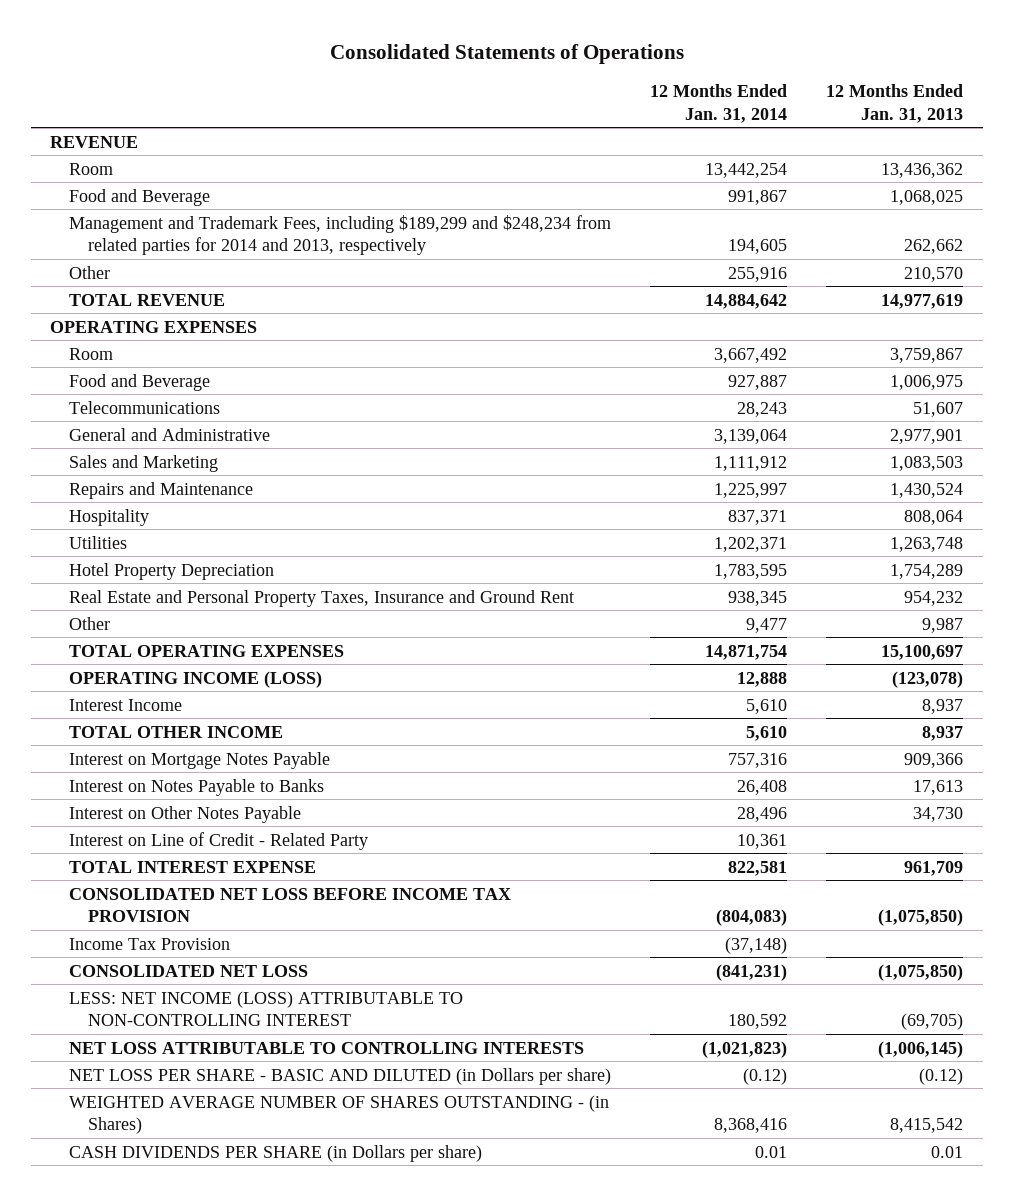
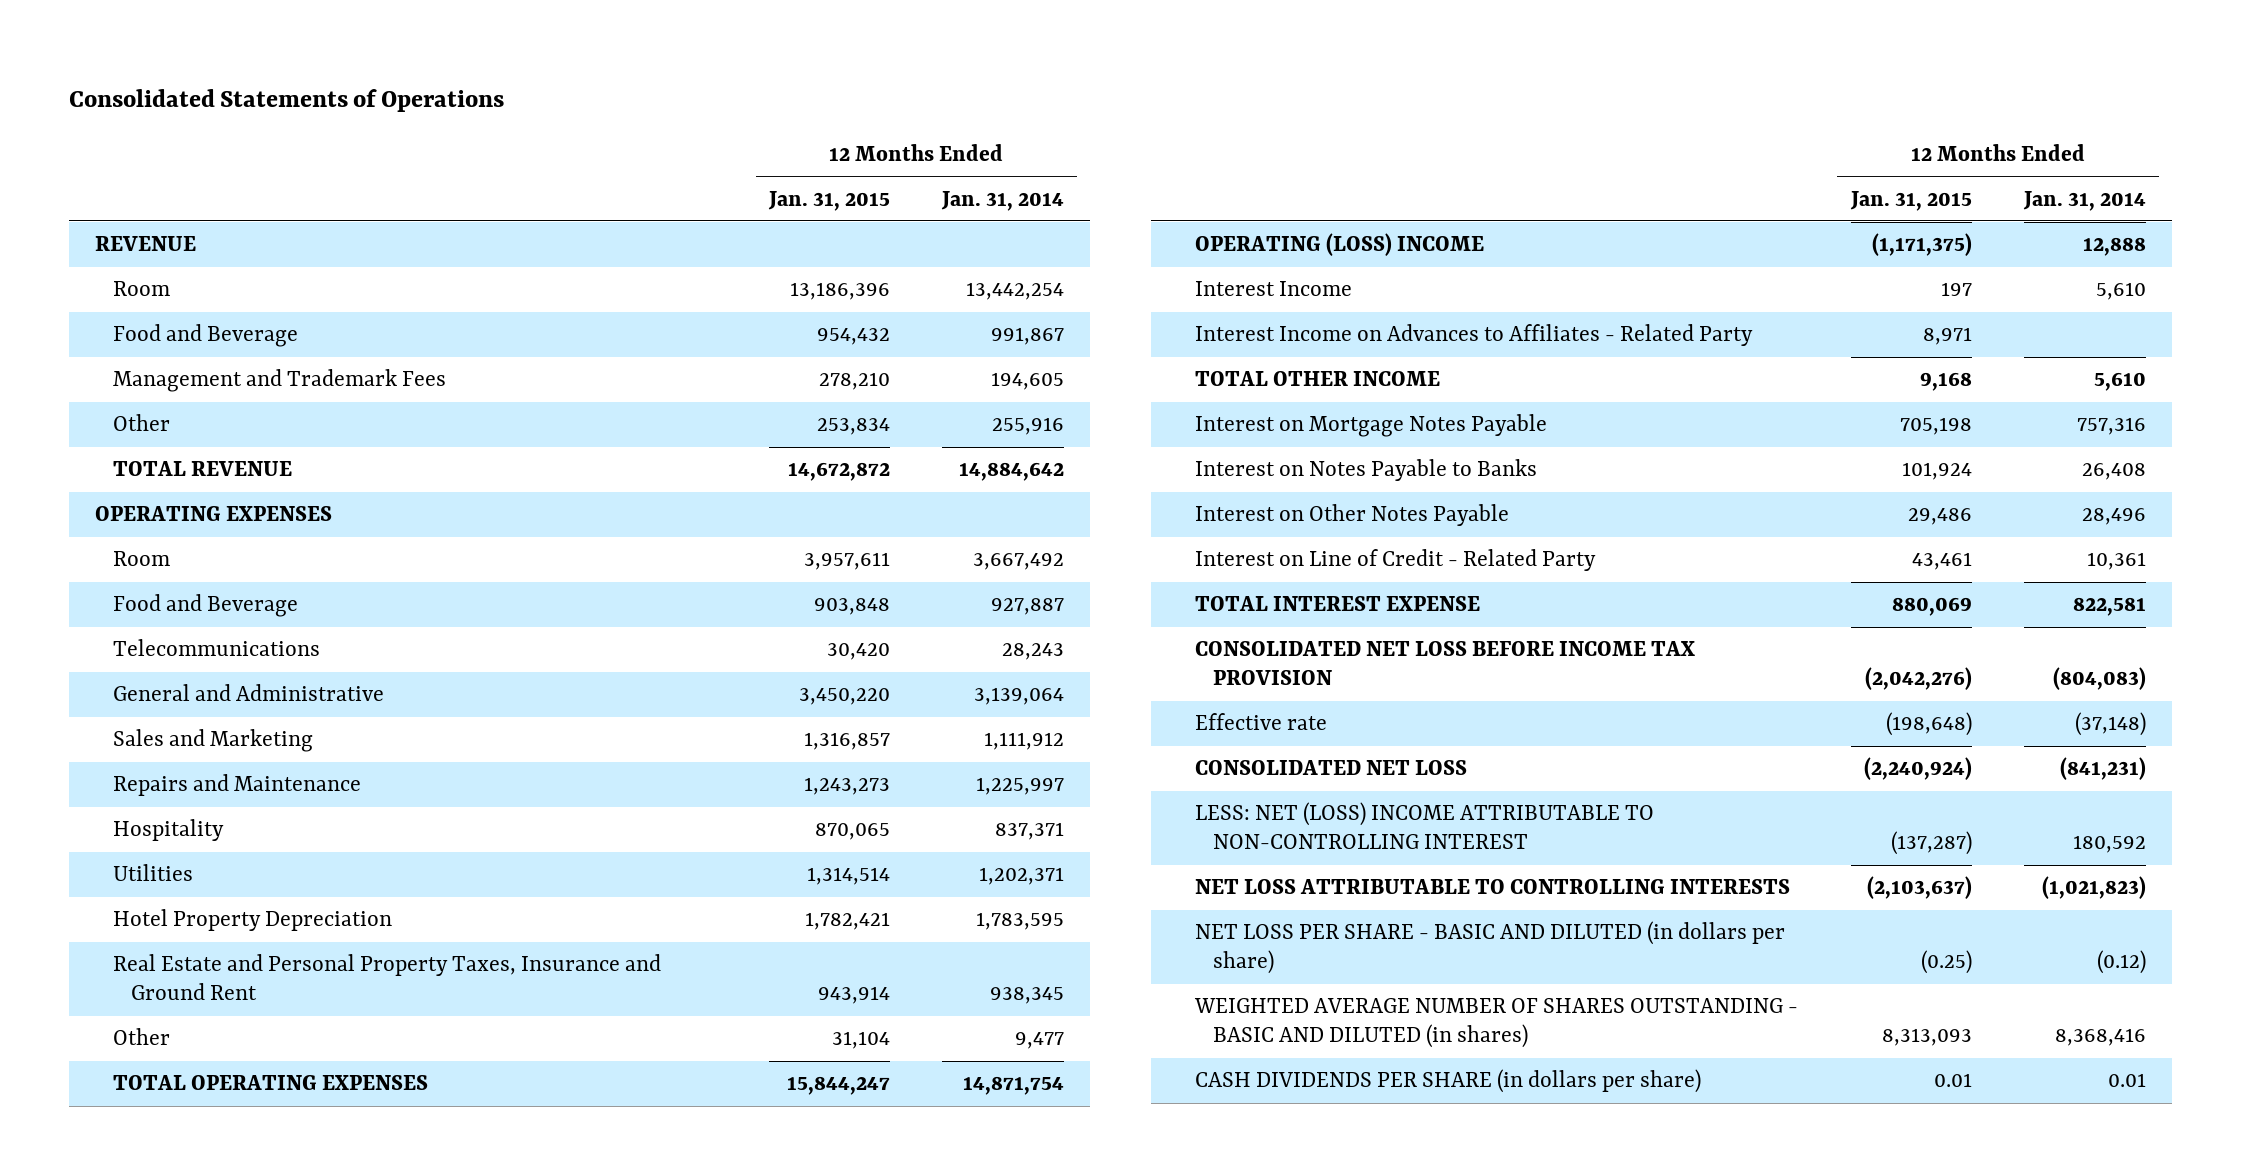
[826,83,964,123] 12 Months Ended Jan. 31, 2013 -> none
none -> [767,190,890,211] Jan. 31, 2015
[68,214,611,256] Management and Trademark Fees, including $189,299 and $248,234 from related parties for 2014 and 2013, respectively -> [113,369,447,393] Management and Trademark Fees
[68,670,322,688] OPERATING INCOME (LOSS) -> [1195,233,1485,257] OPERATING (LOSS) INCOME
none -> [1195,324,1754,347] Interest Income on Advances to Affiliates - Related Party
[68,937,230,950] Income Tax Provision -> [1195,713,1328,731] Effective rate
[68,990,463,1027] LESS: NET INCOME (LOSS) ATTRIBUTABLE TO NON-CONTROLLING INTEREST -> [1195,802,1655,850] LESS: NET (LOSS) INCOME ATTRIBUTABLE TO NON-CONTROLLING INTEREST
[68,1067,611,1085] NET LOSS PER SHARE - BASIC AND DILUTED (in Dollars per share) -> [1195,921,1786,975] NET LOSS PER SHARE - BASIC AND DILUTED (in dollars per share)
[68,1094,609,1135] WEIGHTED AVERAGE NUMBER OF SHARES OUTSTANDING - (in Shares) -> [1194,998,1799,1049] WEIGHTED AVERAGE NUMBER OF SHARES OUTSTANDING - BASIC AND DILUTED (in shares)
[68,1144,482,1162] CASH DIVIDENDS PER SHARE (in Dollars per share) -> [1195,1069,1702,1094] CASH DIVIDENDS PER SHARE (in dollars per share)

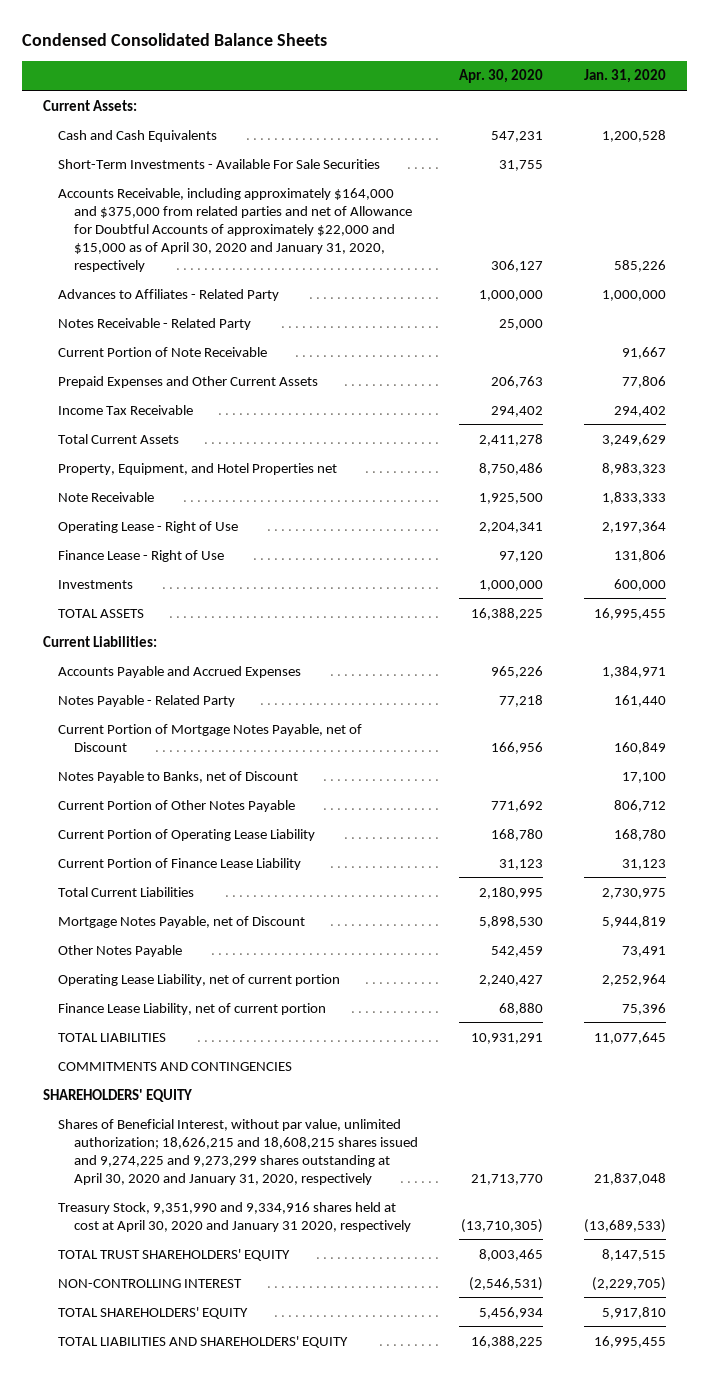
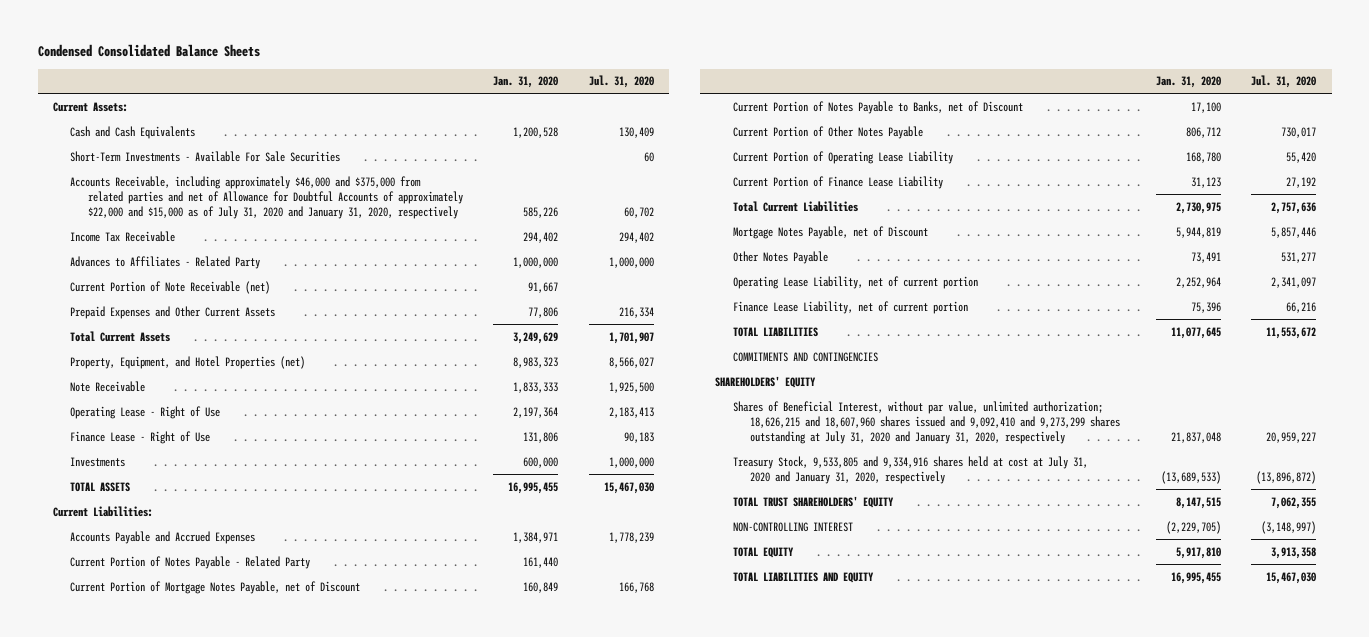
[459,69,544,84] Apr. 30, 2020 -> none
none -> [589,75,655,89] Jul. 31, 2020
[58,187,412,272] Accounts Receivable, including approximately $164,000 and $375,000 from related parties and net of Allowance for Doubtful Accounts of approximately $22,000 and $15,000 as of April 30, 2020 and January 31, 2020, respectively -> [70,175,463,219] Accounts Receivable, including approximately $46,000 and $375,000 from related parties and net of Allowance for Doubtful Accounts of approximately $22,000 and $15,000 as of July 31, 2020 and January 31, 2020, respectively
[58,404,194,415] Income Tax Receivable -> [70,230,176,242] Income Tax Receivable
[58,317,252,330] Notes Receivable - Related Party -> none
[58,346,268,357] Current Portion of Note Receivable -> [70,280,271,294] Current Portion of Note Receivable (net)
[58,462,338,475] Property, Equipment, and Hotel Properties net -> [70,355,306,369] Property, Equipment, and Hotel Properties (net)
[58,694,236,707] Notes Payable - Related Party -> [70,555,311,569] Current Portion of Notes Payable - Related Party
[58,770,299,783] Notes Payable to Banks, net of Discount -> [732,100,1023,114] Current Portion of Notes Payable to Banks, net of Discount
[58,1118,418,1185] Shares of Beneficial Interest, without par value, unlimited authorization; 18,626,215 and 18,608,215 shares issued and 9,274,225 and 9,273,299 shares outstanding at April 30, 2020 and January 31, 2020, respectively -> [732,400,1121,444] Shares of Beneficial Interest, without par value, unlimited authorization; 18,626,215 and 18,607,960 shares issued and 9,092,410 and 9,273,299 shares outstanding at July 31, 2020 and January 31, 2020, respectively
[58,1201,411,1232] Treasury Stock, 9,351,990 and 9,334,916 shares held at cost at April 30, 2020 and January 31 2020, respectively -> [732,455,1088,484] Treasury Stock, 9,533,805 and 9,334,916 shares held at cost at July 31, 2020 and January 31, 2020, respectively
[58,1306,249,1319] TOTAL SHAREHOLDERS' EQUITY -> [732,546,794,558] TOTAL EQUITY
[58,1335,349,1348] TOTAL LIABILITIES AND SHAREHOLDERS' EQUITY -> [732,571,874,583] TOTAL LIABILITIES AND EQUITY

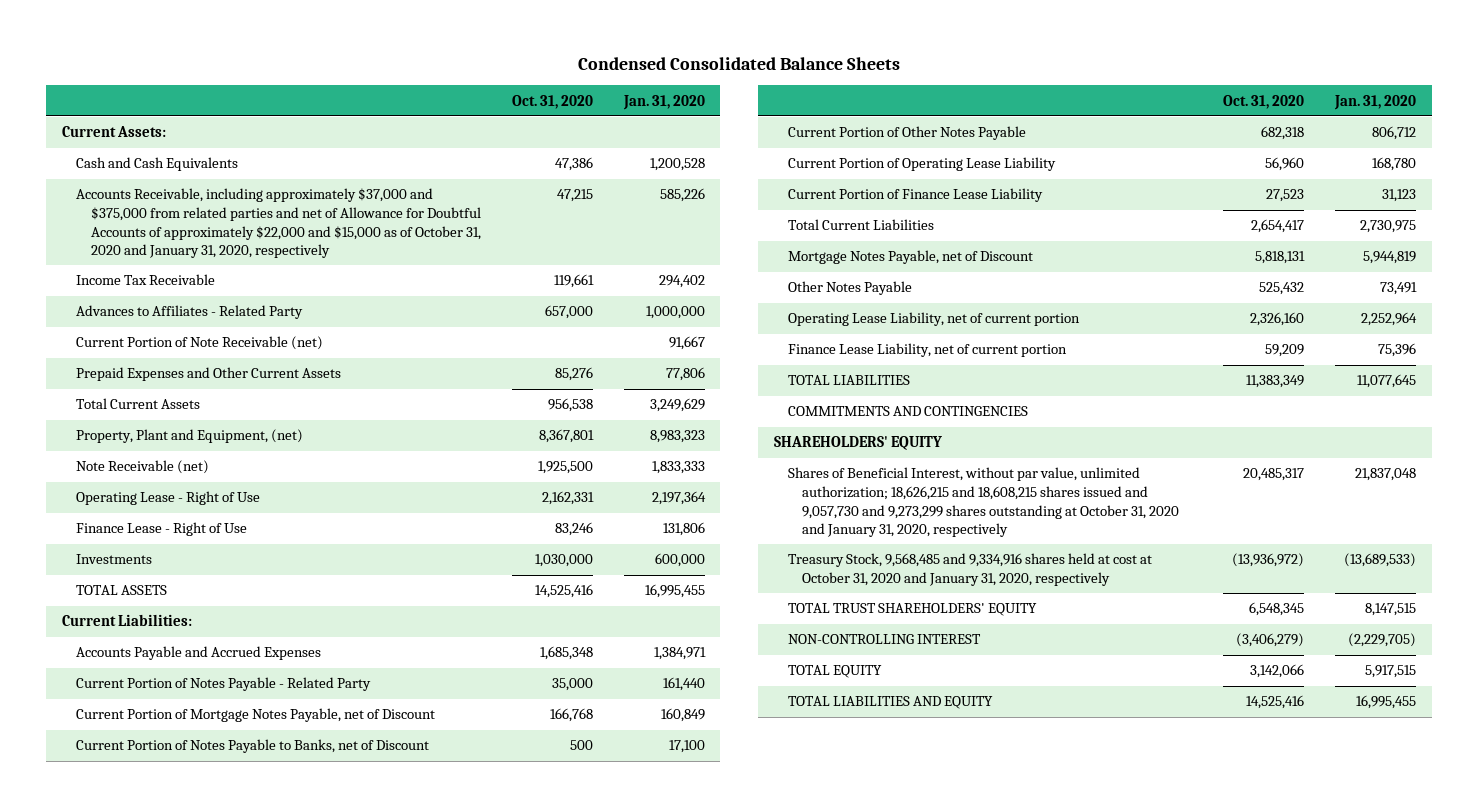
[589,75,655,89] Jul. 31, 2020 -> none
none -> [511,94,593,109] Oct. 31, 2020
[70,150,341,162] Short-Term Investments - Available For Sale Securities -> none
[70,175,463,219] Accounts Receivable, including approximately $46,000 and $375,000 from related parties and net of Allowance for Doubtful Accounts of approximately $22,000 and $15,000 as of July 31, 2020 and January 31, 2020, respectively -> [76,188,481,259] Accounts Receivable, including approximately $37,000 and $375,000 from related parties and net of Allowance for Doubtful Accounts of approximately $22,000 and $15,000 as of October 31, 2020 and January 31, 2020, respectively
[70,355,306,369] Property, Equipment, and Hotel Properties (net) -> [76,429,304,444] Property, Plant and Equipment, (net)
[70,380,146,392] Note Receivable -> [76,460,210,475] Note Receivable (net)
[732,400,1121,444] Shares of Beneficial Interest, without par value, unlimited authorization; 18,626,215 and 18,607,960 shares issued and 9,092,410 and 9,273,299 shares outstanding at July 31, 2020 and January 31, 2020, respectively -> [788,467,1180,538] Shares of Beneficial Interest, without par value, unlimited authorization; 18,626,215 and 18,608,215 shares issued and 9,057,730 and 9,273,299 shares outstanding at October 31, 2020 and January 31, 2020, respectively
[732,455,1088,484] Treasury Stock, 9,533,805 and 9,334,916 shares held at cost at July 31, 2020 and January 31, 2020, respectively -> [788,553,1153,587] Treasury Stock, 9,568,485 and 9,334,916 shares held at cost at October 31, 2020 and January 31, 2020, respectively
[1175,546,1221,559] 5,917,810 -> [1365,665,1417,679] 5,917,515

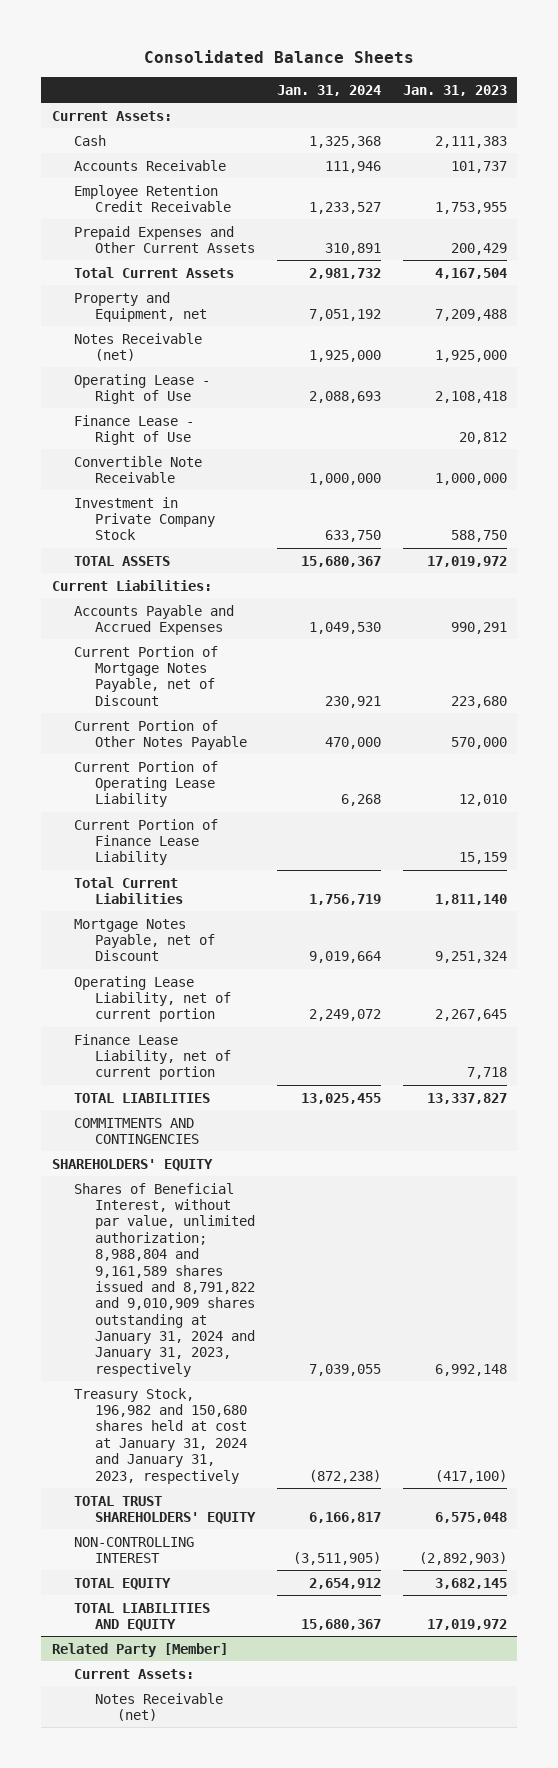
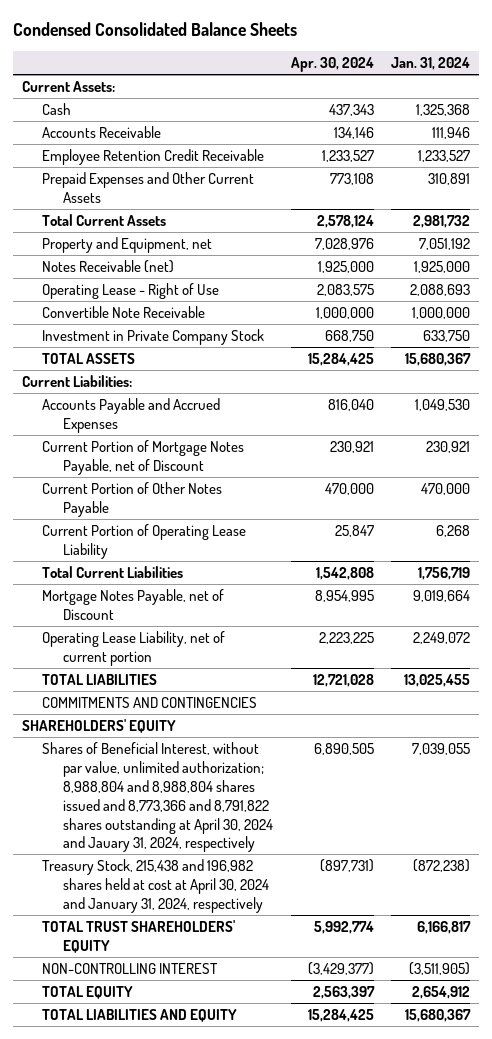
[144,50,415,64] Consolidated Balance Sheets -> [12,22,297,37] Condensed Consolidated Balance Sheets
[402,84,507,96] Jan. 31, 2023 -> none
none -> [290,57,374,73] Apr. 30, 2024
[73,414,194,445] Finance Lease - Right of Use -> none
[73,818,218,866] Current Portion of Finance Lease Liability -> none
[73,1033,232,1081] Finance Lease Liability, net of current portion -> none
[73,1182,256,1377] Shares of Beneficial Interest, without par value, unlimited authorization; 8,988,804 and 9,161,589 shares issued and 8,791,822 and 9,010,909 shares outstanding at January 31, 2024 and January 31, 2023, respectively -> [42,742,274,853] Shares of Beneficial Interest, without par value, unlimited authorization; 8,988,804 and 8,988,804 shares issued and 8,773,366 and 8,791,822 shares outstanding at April 30, 2024 and Jauary 31, 2024, respectively
[73,1387,248,1484] Treasury Stock, 196,982 and 150,680 shares held at cost at January 31, 2024 and January 31, 2023, respectively -> [42,859,270,913] Treasury Stock, 215,438 and 196,982 shares held at cost at April 30, 2024 and January 31, 2024, respectively
[51,1642,228,1657] Related Party [Member] -> none
[73,1668,194,1679] Current Assets: -> none
[95,1692,224,1721] Notes Receivable (net) -> none

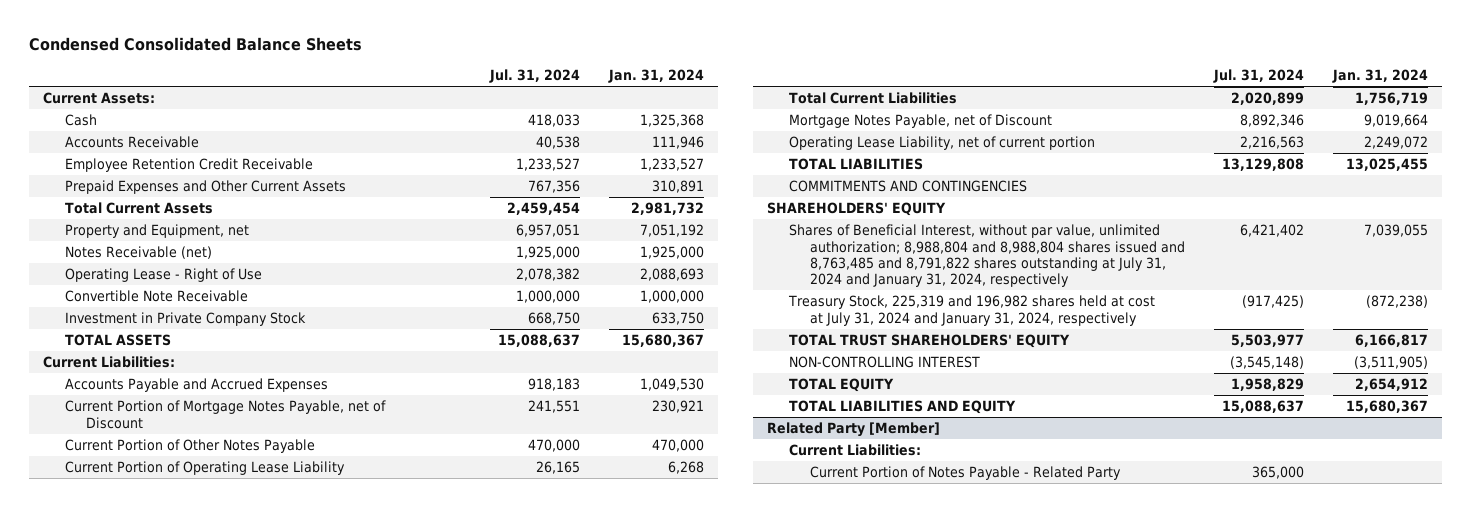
[290,57,374,73] Apr. 30, 2024 -> none
none -> [489,68,581,83] Jul. 31, 2024
[42,742,274,853] Shares of Beneficial Interest, without par value, unlimited authorization; 8,988,804 and 8,988,804 shares issued and 8,773,366 and 8,791,822 shares outstanding at April 30, 2024 and Jauary 31, 2024, respectively -> [788,224,1186,288] Shares of Beneficial Interest, without par value, unlimited authorization; 8,988,804 and 8,988,804 shares issued and 8,763,485 and 8,791,822 shares outstanding at July 31, 2024 and January 31, 2024, respectively
[42,859,270,913] Treasury Stock, 215,438 and 196,982 shares held at cost at April 30, 2024 and January 31, 2024, respectively -> [787,295,1155,326] Treasury Stock, 225,319 and 196,982 shares held at cost at July 31, 2024 and January 31, 2024, respectively
none -> [767,422,941,438] Related Party [Member]
none -> [788,444,921,457] Current Liabilities:
none -> [810,466,1122,481] Current Portion of Notes Payable - Related Party

